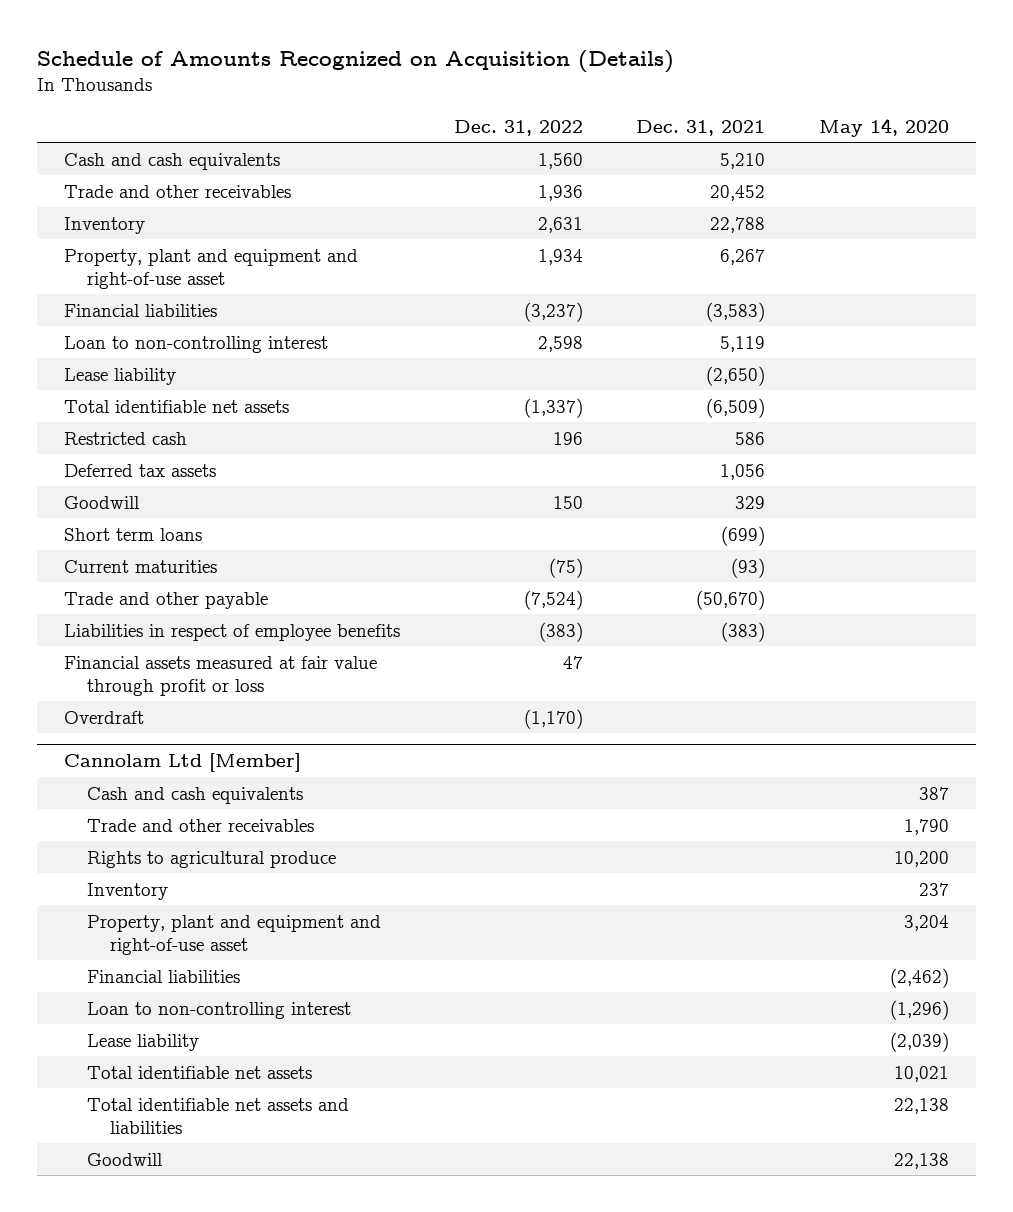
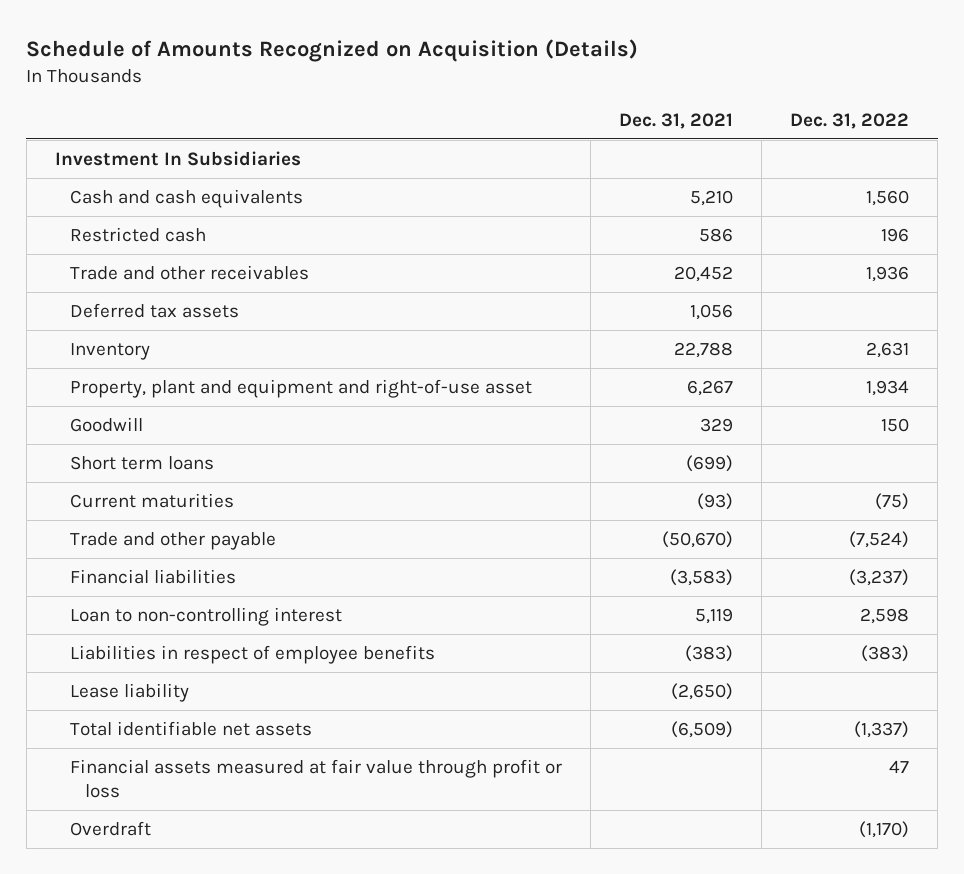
[819,117,950,137] May 14, 2020 -> none
none -> [54,150,301,166] Investment In Subsidiaries
[63,431,187,445] Restricted cash -> [69,226,206,242] Restricted cash
[63,463,216,477] Deferred tax assets -> [69,302,239,318] Deferred tax assets
[63,303,217,317] Financial liabilities -> [69,568,236,584] Financial liabilities
[63,335,328,353] Loan to non-controlling interest -> [69,606,342,626] Loan to non-controlling interest
[63,367,176,385] Lease liability -> [69,682,189,702] Lease liability
[63,399,289,413] Total identifiable net assets -> [69,720,312,736] Total identifiable net assets
[63,753,301,773] Cannolam Ltd [Member] -> none
[86,786,303,804] Cash and cash equivalents -> none
[86,818,314,832] Trade and other receivables -> none
[86,850,336,868] Rights to agricultural produce -> none
[86,882,168,900] Inventory -> none
[86,914,381,955] Property, plant and equipment and right-of-use asset -> none
[86,969,240,983] Financial liabilities -> none
[86,1001,351,1019] Loan to non-controlling interest -> none
[86,1033,199,1051] Lease liability -> none
[86,1065,312,1079] Total identifiable net assets -> none
[86,1097,349,1134] Total identifiable net assets and liabilities -> none
[86,1152,163,1166] Goodwill -> none

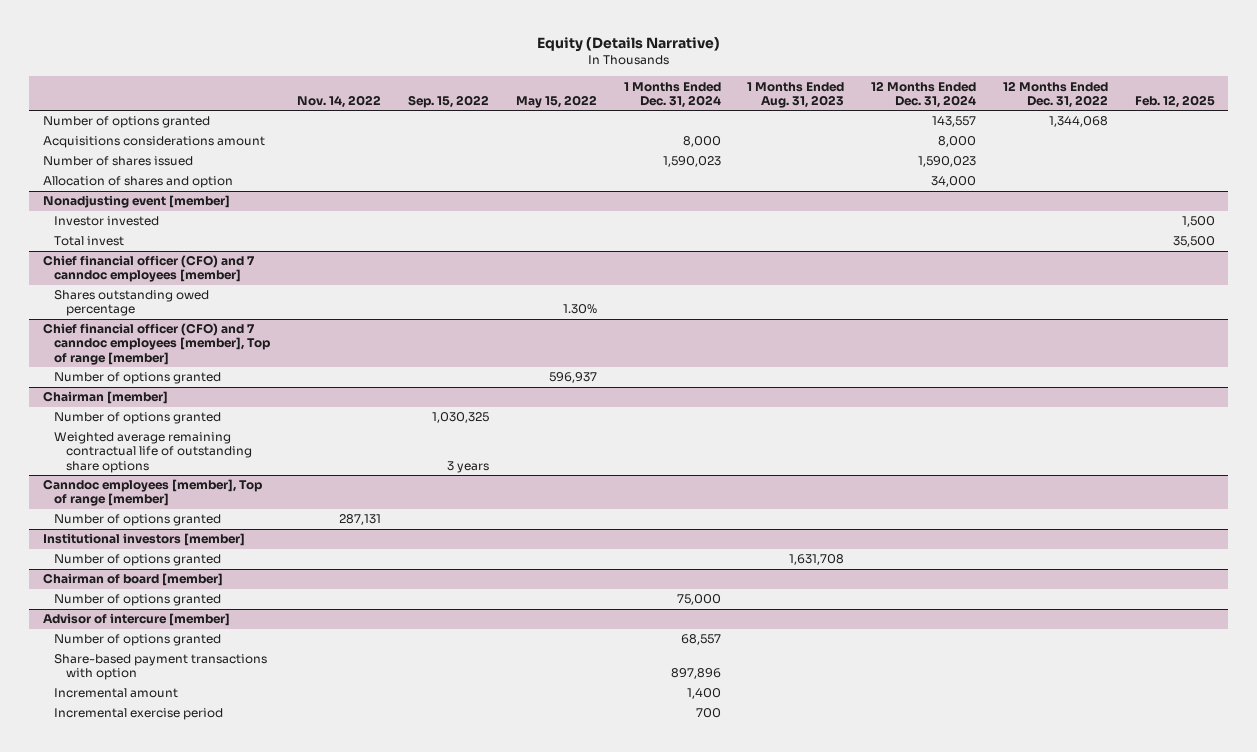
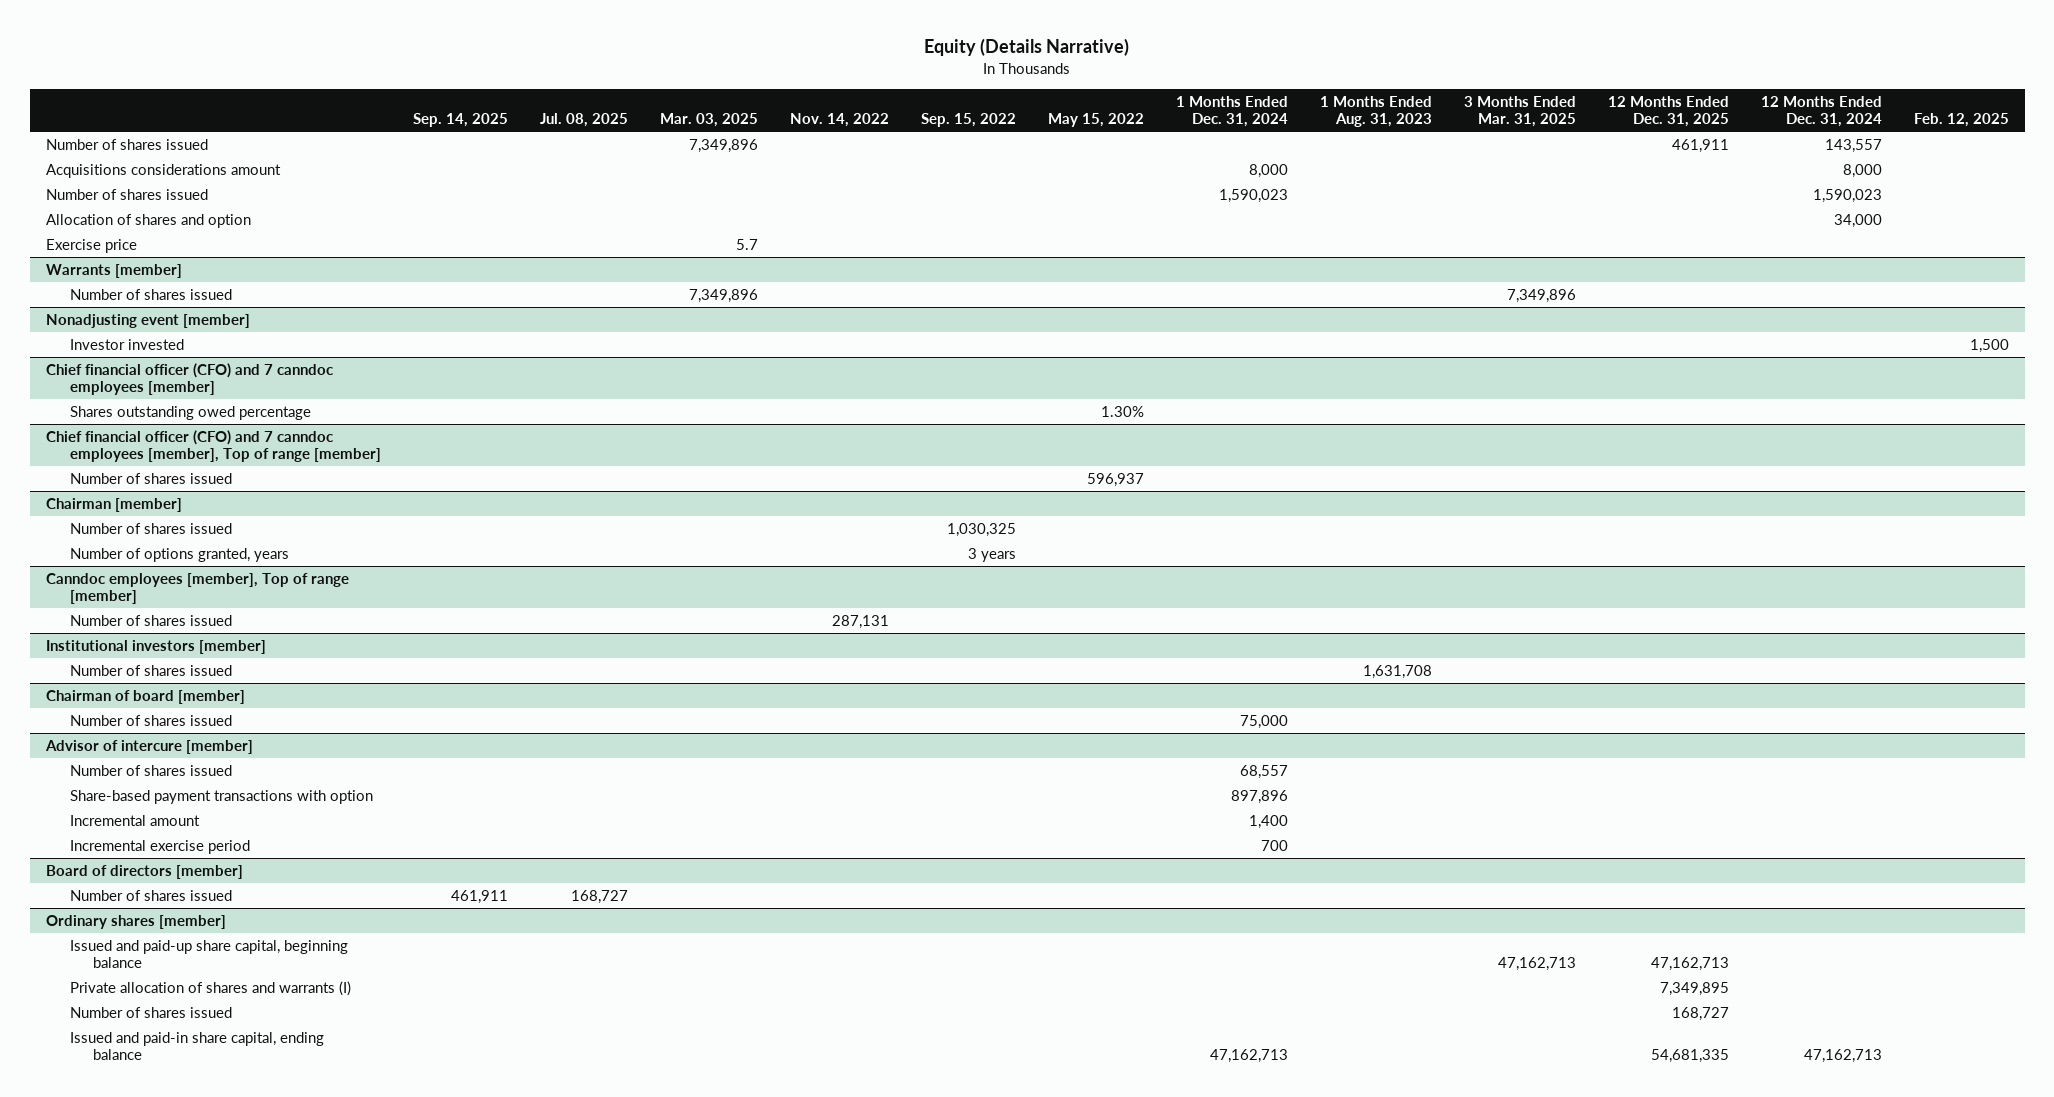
[1002,80,1108,108] 12 Months Ended Dec. 31, 2022 -> none
none -> [412,113,508,128] Sep. 14, 2025
none -> [539,113,628,128] Jul. 08, 2025
none -> [659,113,758,128] Mar. 03, 2025
none -> [1463,95,1576,128] 3 Months Ended Mar. 31, 2025
none -> [1607,95,1729,128] 12 Months Ended Dec. 31, 2025
[42,116,210,129] Number of options granted -> [45,138,208,150] Number of shares issued
none -> [45,238,137,253] Exercise price
none -> [45,263,182,278] Warrants [member]
none -> [69,288,232,300] Number of shares issued
[54,236,125,247] Total invest -> none
[54,372,222,385] Number of options granted -> [69,472,232,484] Number of shares issued
[54,412,222,425] Number of options granted -> [69,522,232,534] Number of shares issued
[54,432,252,473] Weighted average remaining contractual life of outstanding share options -> [69,547,289,562] Number of options granted, years
[54,514,222,527] Number of options granted -> [69,614,232,626] Number of shares issued
[54,554,222,567] Number of options granted -> [69,664,232,676] Number of shares issued
[54,594,222,607] Number of options granted -> [69,714,232,726] Number of shares issued
[54,634,222,647] Number of options granted -> [69,764,232,776] Number of shares issued
none -> [45,864,243,879] Board of directors [member]
none -> [69,889,232,901] Number of shares issued
none -> [45,914,226,929] Ordinary shares [member]
none -> [69,939,348,969] Issued and paid-up share capital, beginning balance
none -> [69,980,351,996] Private allocation of shares and warrants (I)
none -> [69,1006,232,1018] Number of shares issued
none -> [69,1031,324,1061] Issued and paid-in share capital, ending balance

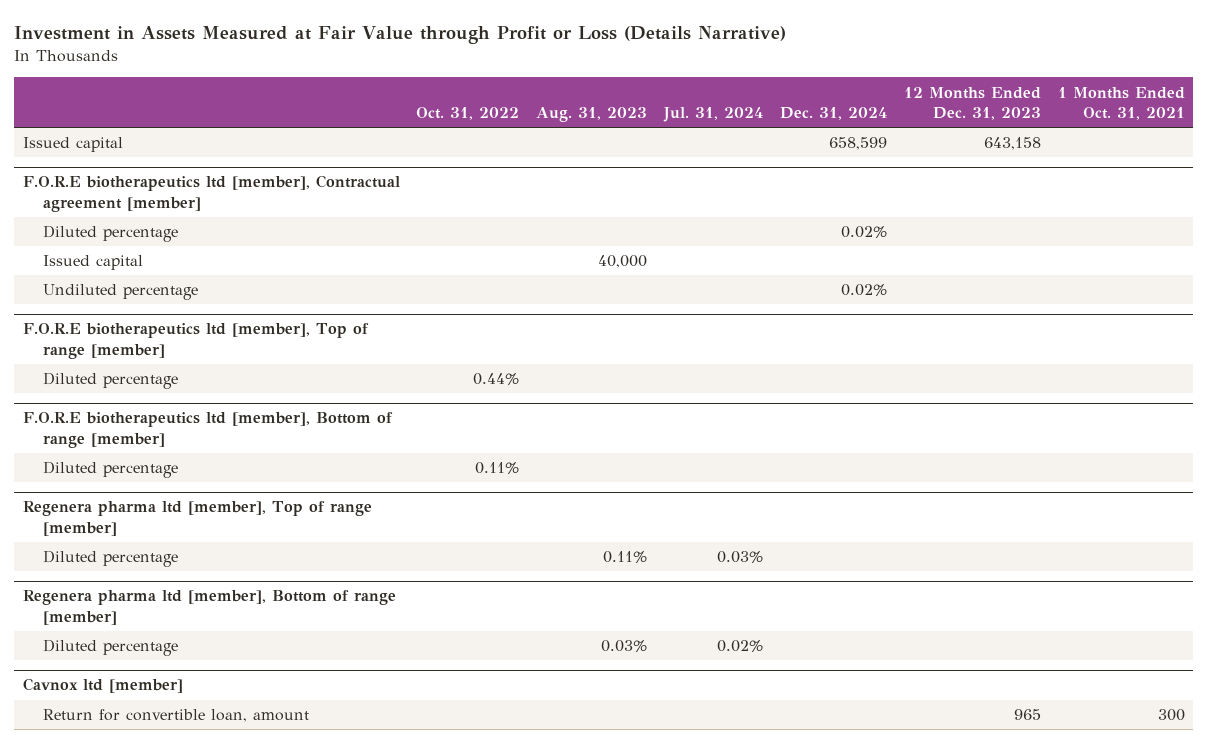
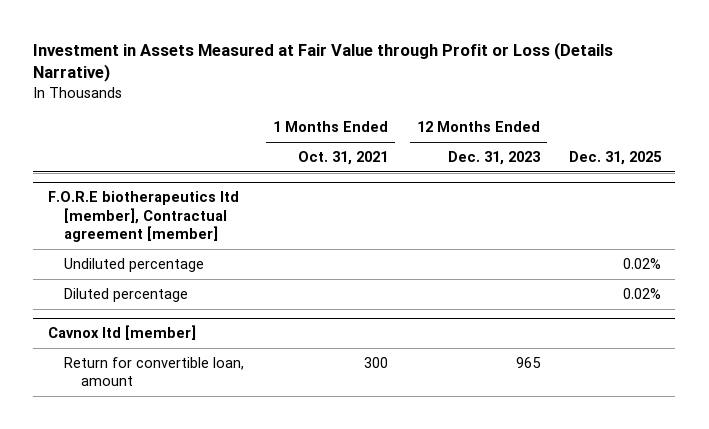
[416,106,520,120] Oct. 31, 2022 -> none
[536,106,648,122] Aug. 31, 2023 -> none
[663,106,764,122] Jul. 31, 2024 -> none
[780,106,888,120] Dec. 31, 2024 -> none
none -> [568,151,662,166] Dec. 31, 2025
[22,137,123,153] Issued capital -> none
[43,255,144,271] Issued capital -> none
[22,323,369,359] F.O.R.E biotherapeutics ltd [member], Top of range [member] -> none
[43,372,179,390] Diluted percentage -> none
[22,412,393,448] F.O.R.E biotherapeutics ltd [member], Bottom of range [member] -> none
[43,461,179,479] Diluted percentage -> none
[22,501,372,536] Regenera pharma ltd [member], Top of range [member] -> none
[43,550,179,568] Diluted percentage -> none
[22,590,396,625] Regenera pharma ltd [member], Bottom of range [member] -> none
[43,639,179,657] Diluted percentage -> none
[43,225,179,243] Diluted percentage -> [64,287,189,302] Diluted percentage

